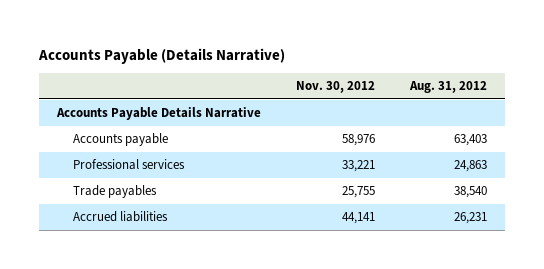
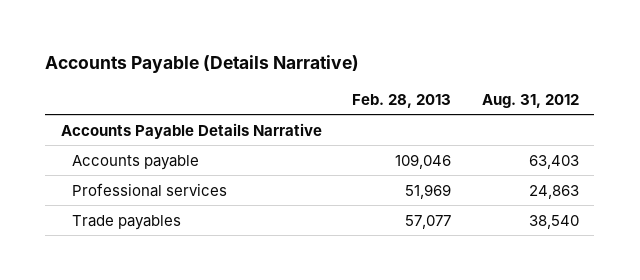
[296,81,376,94] Nov. 30, 2012 -> none
none -> [352,93,452,108] Feb. 28, 2013
[72,211,168,223] Accrued liabilities -> none

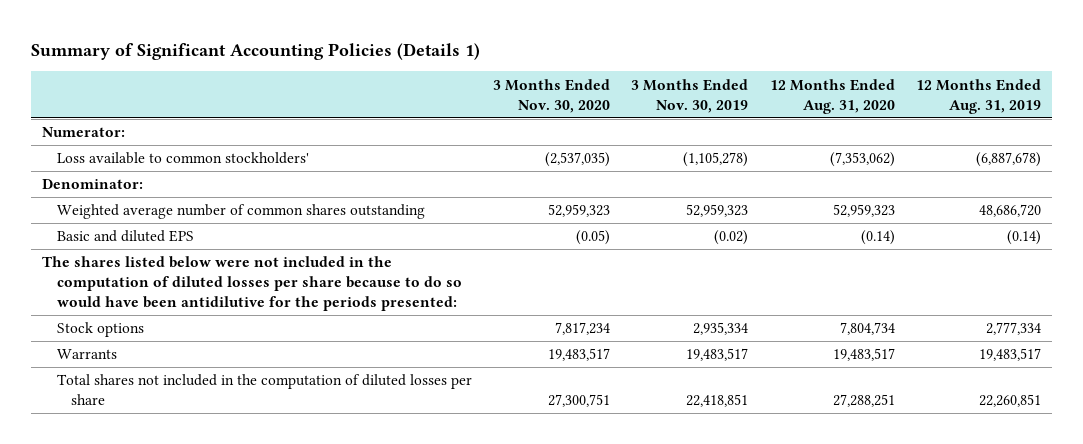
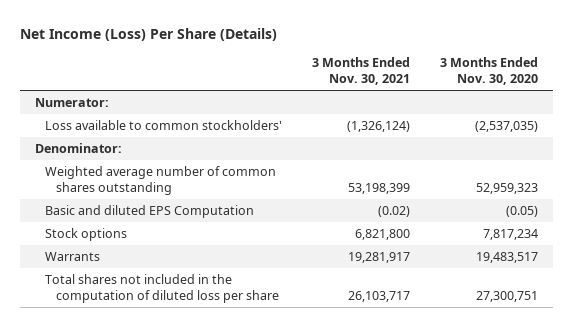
[31,42,481,60] Summary of Significant Accounting Policies (Details 1) -> [20,28,278,42] Net Income (Loss) Per Share (Details)
[631,78,749,113] 3 Months Ended Nov. 30, 2019 -> none
[769,78,895,114] 12 Months Ended Aug. 31, 2020 -> none
[916,78,1042,114] 12 Months Ended Aug. 31, 2019 -> none
none -> [312,57,411,86] 3 Months Ended Nov. 30, 2021
[41,256,462,312] The shares listed below were not included in the computation of diluted losses per share because to do so would have been antidilutive for the periods presented: -> none
[56,230,194,243] Basic and diluted EPS -> [45,204,255,218] Basic and diluted EPS Computation
[56,374,472,406] Total shares not included in the computation of diluted losses per share -> [45,273,279,303] Total shares not included in the computation of diluted loss per share

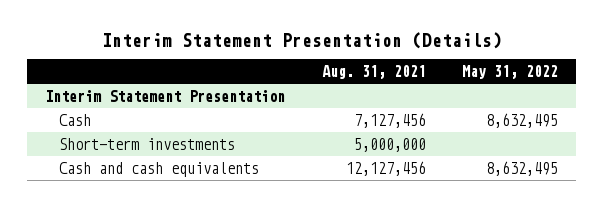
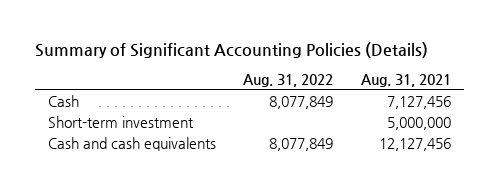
[101,31,502,49] Interim Statement Presentation (Details) -> [34,42,428,59] Summary of Significant Accounting Policies (Details)
[461,65,558,80] May 31, 2022 -> none
none -> [243,74,334,88] Aug. 31, 2022
[45,89,286,102] Interim Statement Presentation -> none
[59,137,236,150] Short-term investments -> [48,116,195,129] Short-term investment

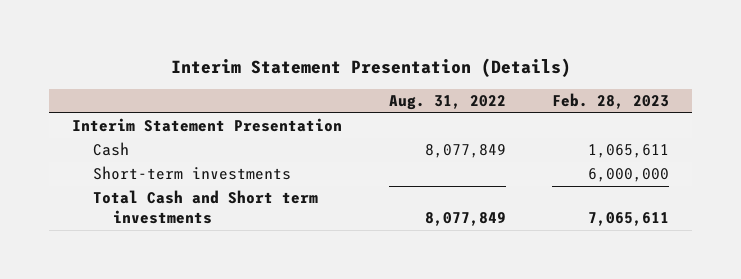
[34,42,428,59] Summary of Significant Accounting Policies (Details) -> [170,58,571,78] Interim Statement Presentation (Details)
[360,74,451,88] Aug. 31, 2021 -> none
none -> [551,93,669,110] Feb. 28, 2023
none -> [72,118,343,133] Interim Statement Presentation
[48,116,195,129] Short-term investment -> [92,166,291,181] Short-term investments
[48,137,217,152] Cash and cash equivalents -> [92,190,318,225] Total Cash and Short term investments

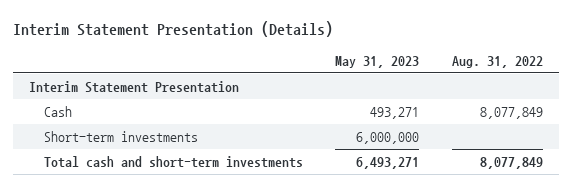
[551,93,669,110] Feb. 28, 2023 -> none
none -> [335,55,420,68] May 31, 2023
[92,190,318,225] Total Cash and Short term investments -> [43,156,303,169] Total cash and short-term investments

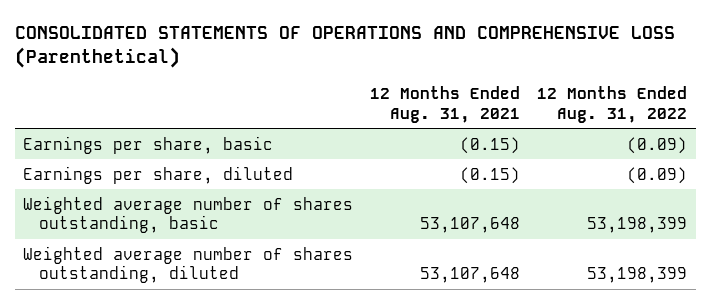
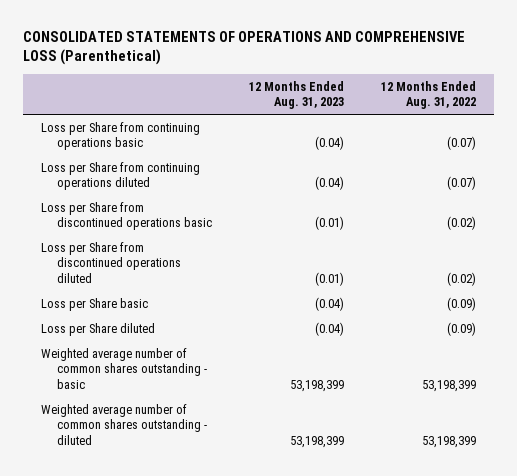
[370,86,521,123] 12 Months Ended Aug. 31, 2021 -> none
none -> [248,80,344,110] 12 Months Ended Aug. 31, 2023
none -> [41,121,201,151] Loss per Share from continuing operations basic
none -> [41,161,201,191] Loss per Share from continuing operations diluted
none -> [41,201,213,231] Loss per Share from discontinued operations basic
none -> [41,241,182,283] Loss per Share from discontinued operations diluted
[23,135,274,154] Earnings per share, basic -> [41,297,149,311] Loss per Share basic
[23,165,294,184] Earnings per share, diluted -> [41,322,156,336] Loss per Share diluted
[23,195,354,234] Weighted average number of shares outstanding, basic -> [41,347,208,389] Weighted average number of common shares outstanding - basic
[23,245,354,284] Weighted average number of shares outstanding, diluted -> [41,403,208,445] Weighted average number of common shares outstanding - diluted

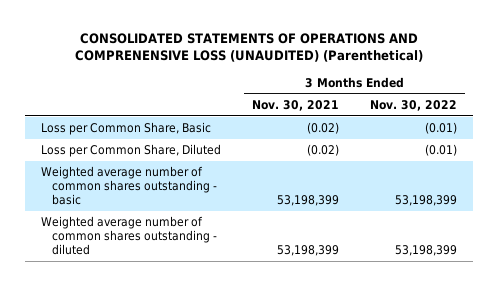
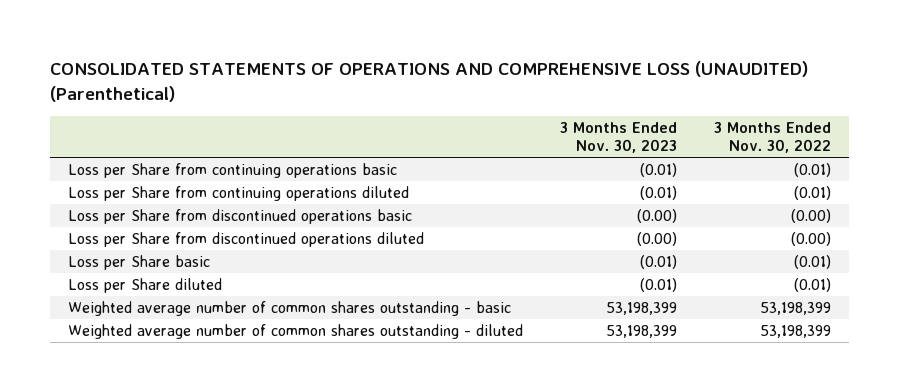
[75,32,424,63] CONSOLIDATED STATEMENTS OF OPERATIONS AND COMPRENENSIVE LOSS (UNAUDITED) (Parenthetical) -> [49,60,808,102] CONSOLIDATED STATEMENTS OF OPERATIONS AND COMPREHENSIVE LOSS (UNAUDITED) (Parenthetical)
[252,99,340,111] Nov. 30, 2021 -> none
none -> [559,121,677,154] 3 Months Ended Nov. 30, 2023
none -> [68,163,398,179] Loss per Share from continuing operations basic
none -> [68,186,410,202] Loss per Share from continuing operations diluted
none -> [68,209,413,225] Loss per Share from discontinued operations basic
none -> [68,232,425,248] Loss per Share from discontinued operations diluted
[40,122,211,136] Loss per Common Share, Basic -> [68,255,211,271] Loss per Share basic
[40,144,221,158] Loss per Common Share, Diluted -> [68,278,223,294] Loss per Share diluted

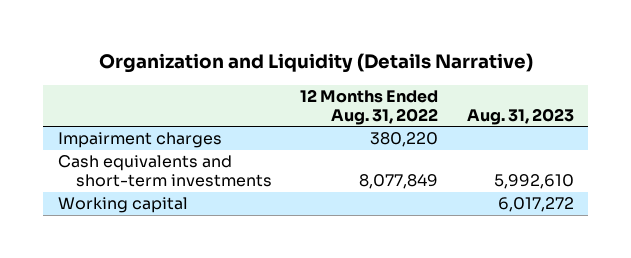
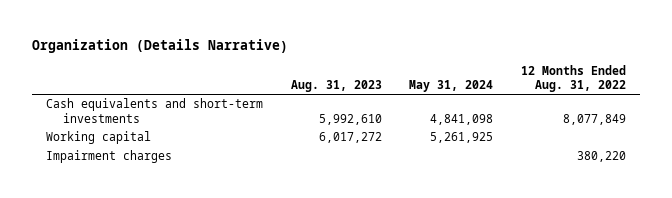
[98,53,533,74] Organization and Liquidity (Details Narrative) -> [32,38,289,53] Organization (Details Narrative)
none -> [409,80,494,93] May 31, 2024
[57,132,222,149] Impairment charges -> [46,150,173,164] Impairment charges

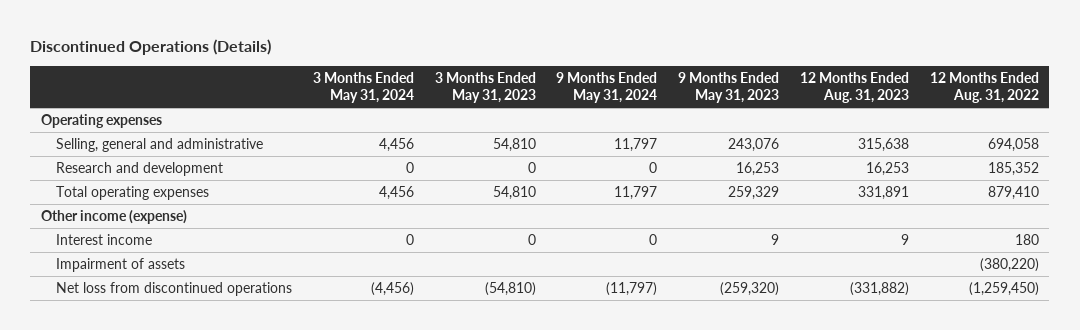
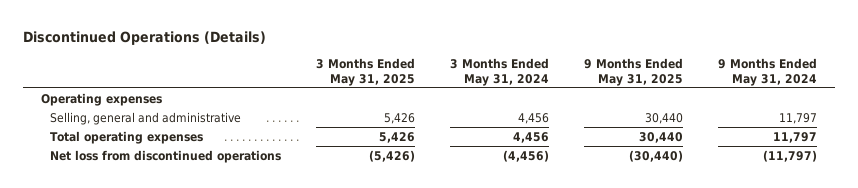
[434,71,536,104] 3 Months Ended May 31, 2023 -> none
[678,71,780,104] 9 Months Ended May 31, 2023 -> none
[800,71,910,104] 12 Months Ended Aug. 31, 2023 -> none
[929,71,1039,104] 12 Months Ended Aug. 31, 2022 -> none
none -> [316,58,416,86] 3 Months Ended May 31, 2025
none -> [584,58,684,86] 9 Months Ended May 31, 2025
[55,162,223,177] Research and development -> none
[40,210,187,225] Other income (expense) -> none
[55,234,152,246] Interest income -> none
[55,258,185,273] Impairment of assets -> none

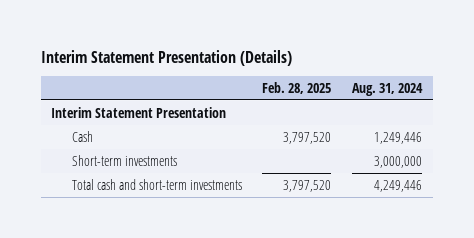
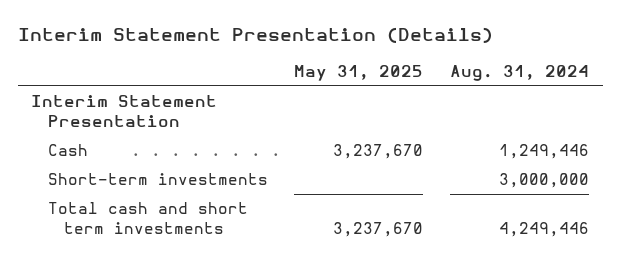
[262,82,332,95] Feb. 28, 2025 -> none
none -> [294,65,424,82] May 31, 2025
[71,178,242,190] Total cash and short-term investments -> [47,202,248,235] Total cash and short term investments

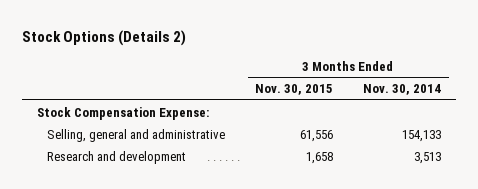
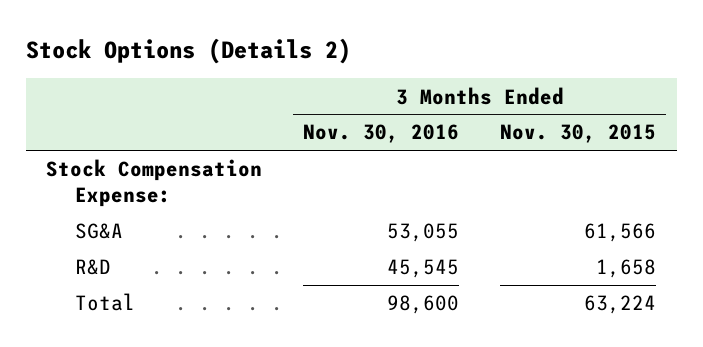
[363,84,442,96] Nov. 30, 2014 -> none
none -> [303,124,460,144] Nov. 30, 2016
[47,128,226,142] Selling, general and administrative -> none
none -> [74,223,123,240] SG&A
[47,150,187,164] Research and development -> [74,259,111,276] R&D
none -> [74,293,135,312] Total

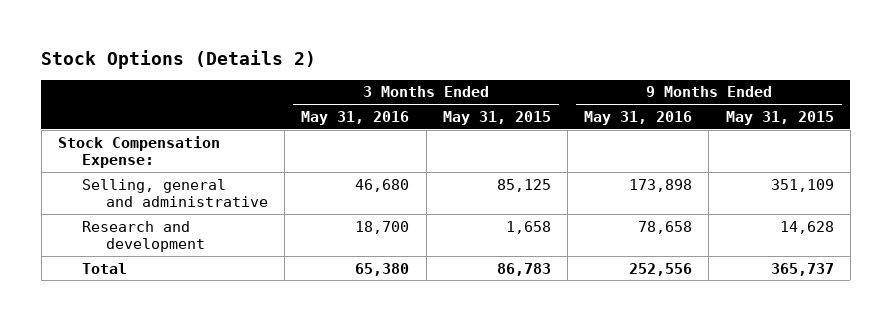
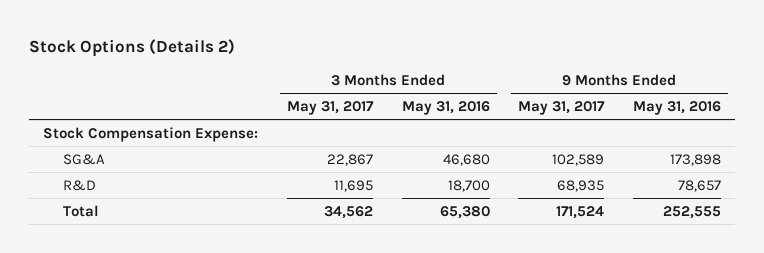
[442,110,551,125] May 31, 2015 -> none
[725,110,834,125] May 31, 2015 -> none
none -> [286,101,374,116] May 31, 2017
none -> [518,101,606,116] May 31, 2017
[81,220,205,253] Research and development -> none
[81,178,268,208] Selling, general and administrative -> [63,153,106,165] SG&A
none -> [63,179,97,191] R&D
[629,262,693,276] 252,556 -> [662,205,721,219] 252,555

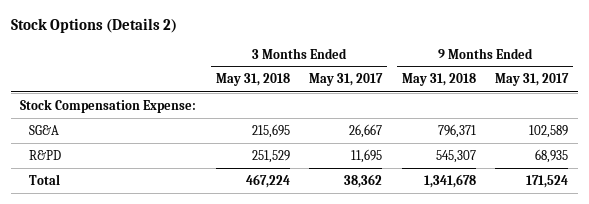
[401,101,490,116] May 31, 2016 -> none
[632,101,721,116] May 31, 2016 -> none
none -> [215,73,290,87] May 31, 2018
none -> [401,73,476,87] May 31, 2018
[326,153,373,166] 22,867 -> [349,123,383,138] 26,667
[63,179,97,191] R&D -> [29,149,62,160] R&PD
[323,205,373,219] 34,562 -> [344,173,383,188] 38,362

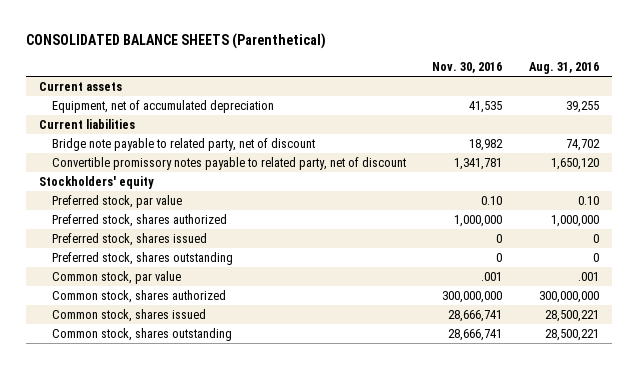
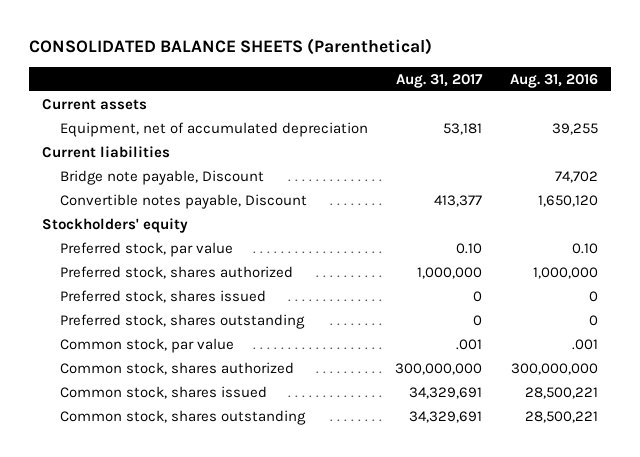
[432,62,503,74] Nov. 30, 2016 -> none
none -> [396,73,484,88] Aug. 31, 2017
[51,137,315,151] Bridge note payable to related party, net of discount -> [59,169,264,185] Bridge note payable, Discount
[51,156,406,170] Convertible promissory notes payable to related party, net of discount -> [59,193,307,209] Convertible notes payable, Discount

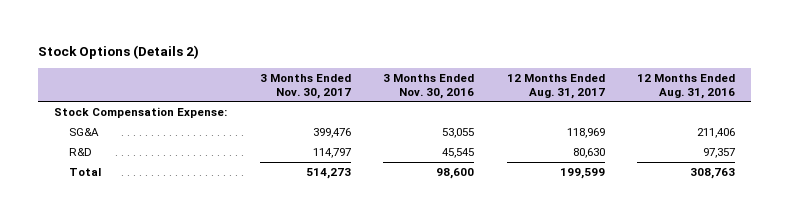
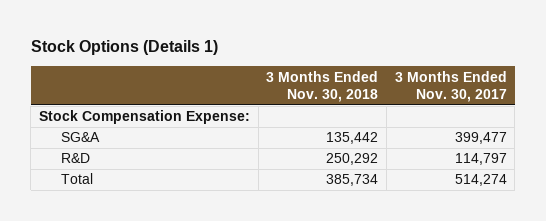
[38,45,200,60] Stock Options (Details 2) -> [30,40,218,56] Stock Options (Details 1)
[383,73,475,99] 3 Months Ended Nov. 30, 2016 -> none
[506,73,605,99] 12 Months Ended Aug. 31, 2017 -> none
[637,73,736,99] 12 Months Ended Aug. 31, 2016 -> none
none -> [266,70,379,102] 3 Months Ended Nov. 30, 2018
[312,127,351,138] 399,476 -> [454,132,507,145] 399,477
[305,167,351,179] 514,273 -> [454,174,507,187] 514,274

